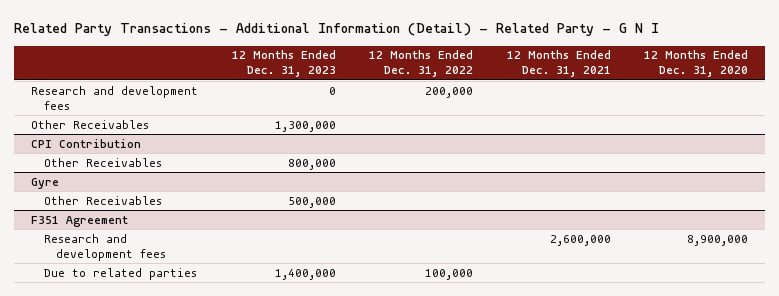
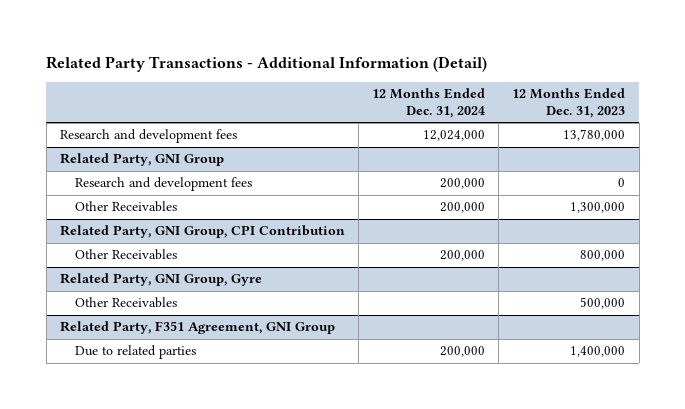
[14,23,660,37] Related Party Transactions - Additional Information (Detail) - Related Party - G N I -> [46,55,488,72] Related Party Transactions - Additional Information (Detail)
[369,50,474,78] 12 Months Ended Dec. 31, 2022 -> none
[506,50,611,78] 12 Months Ended Dec. 31, 2021 -> none
[643,50,748,78] 12 Months Ended Dec. 31, 2020 -> none
none -> [372,88,486,118] 12 Months Ended Dec. 31, 2024
none -> [59,129,237,144] Research and development fees
none -> [59,153,224,167] Related Party, GNI Group
[31,138,142,148] CPI Contribution -> none
none -> [59,225,345,239] Related Party, GNI Group, CPI Contribution
[31,177,60,189] Gyre -> none
none -> [59,273,262,287] Related Party, GNI Group, Gyre
[31,215,129,227] F351 Agreement -> none
[43,233,166,261] Research and development fees -> none
none -> [59,321,335,335] Related Party, F351 Agreement, GNI Group

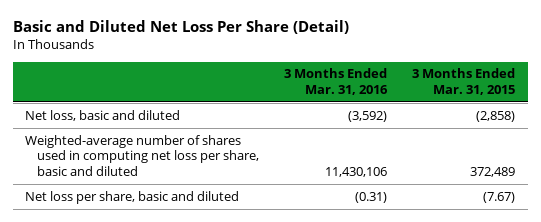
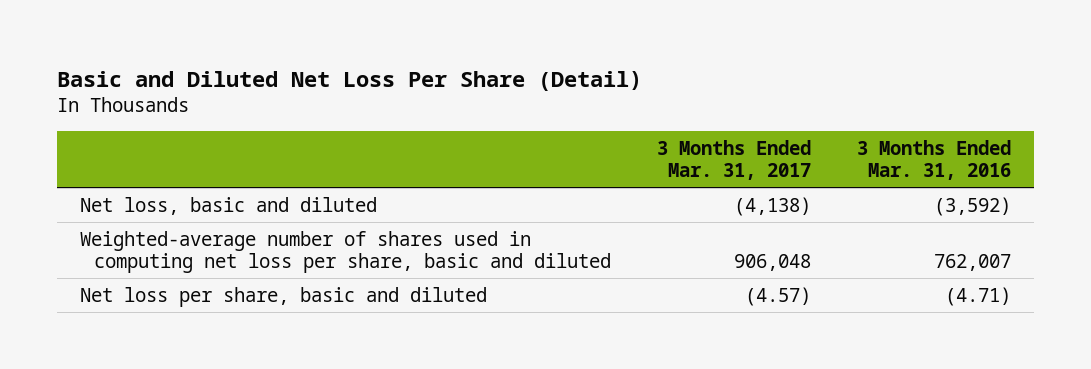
[412,68,516,95] 3 Months Ended Mar. 31, 2015 -> none
none -> [657,140,812,181] 3 Months Ended Mar. 31, 2017
[325,166,388,177] 11,430,106 -> [934,253,1012,271] 762,007
[355,191,388,203] (0.31) -> [945,286,1012,306] (4.71)

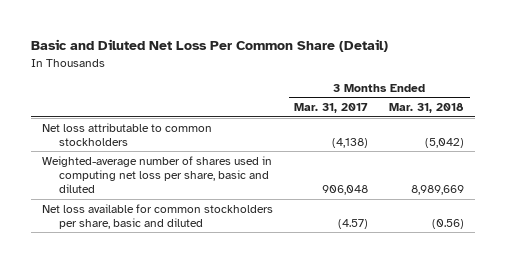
[57,70,643,91] Basic and Diluted Net Loss Per Share (Detail) -> [31,39,389,53] Basic and Diluted Net Loss Per Common Share (Detail)
[857,140,1012,181] 3 Months Ended Mar. 31, 2016 -> none
none -> [389,103,465,114] Mar. 31, 2018
[80,196,378,215] Net loss, basic and diluted -> [41,122,212,146] Net loss attributable to common stockholders
[80,286,488,307] Net loss per share, basic and diluted -> [41,203,273,229] Net loss available for common stockholders per share, basic and diluted

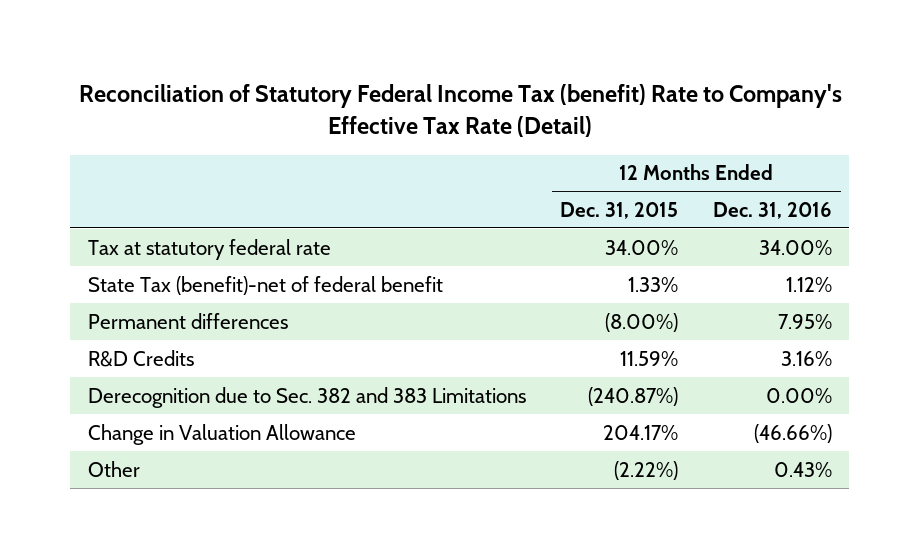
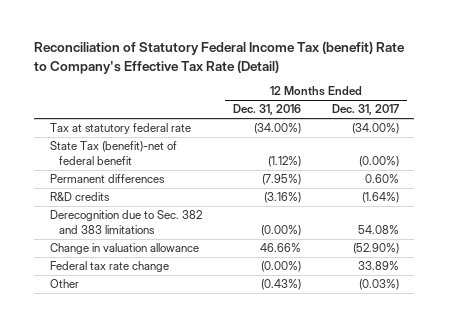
[560,201,679,219] Dec. 31, 2015 -> none
none -> [331,104,399,116] Dec. 31, 2017
[759,239,833,255] 34.00% -> [253,123,301,135] (34.00%)
[786,276,833,292] 1.12% -> [267,156,301,168] (1.12%)
[778,313,833,329] 7.95% -> [261,174,301,186] (7.95%)
[87,349,194,367] R&D Credits -> [49,192,110,202] R&D credits
[781,350,833,366] 3.16% -> [263,192,301,204] (3.16%)
[87,386,526,408] Derecognition due to Sec. 382 and 383 Limitations -> [49,210,202,235] Derecognition due to Sec. 382 and 383 limitations
[766,387,833,403] 0.00% -> [260,225,301,237] (0.00%)
[87,423,356,445] Change in Valuation Allowance -> [49,243,199,255] Change in valuation allowance
[754,423,833,443] (46.66%) -> [259,243,301,253] 46.66%
none -> [49,261,169,273] Federal tax rate change
[774,461,833,477] 0.43% -> [260,279,301,291] (0.43%)

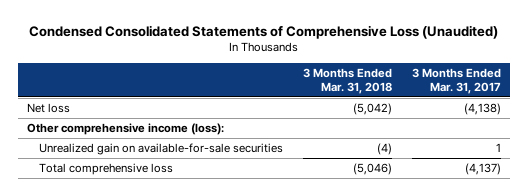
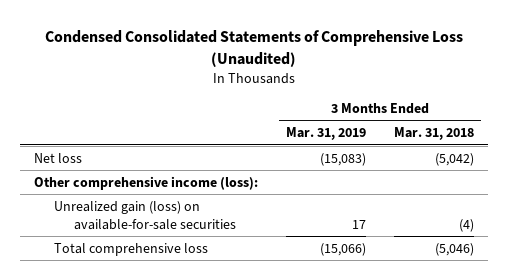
[411,67,501,94] 3 Months Ended Mar. 31, 2017 -> none
none -> [286,127,367,141] Mar. 31, 2019
[39,143,284,156] Unrealized gain on available-for-sale securities -> [54,200,237,230] Unrealized gain (loss) on available-for-sale securities

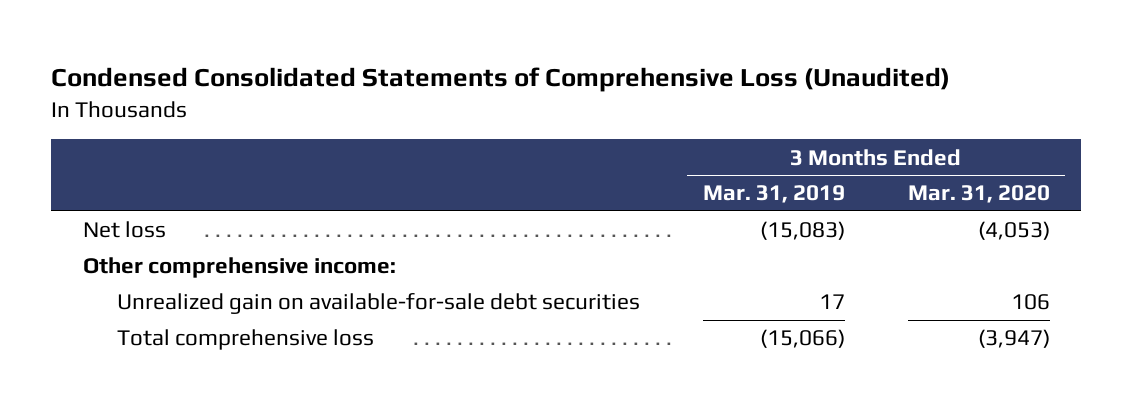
[394,127,475,141] Mar. 31, 2018 -> none
none -> [907,185,1050,204] Mar. 31, 2020
[34,175,259,190] Other comprehensive income (loss): -> [82,257,396,279] Other comprehensive income:
[54,200,237,230] Unrealized gain (loss) on available-for-sale securities -> [117,293,641,315] Unrealized gain on available-for-sale debt securities

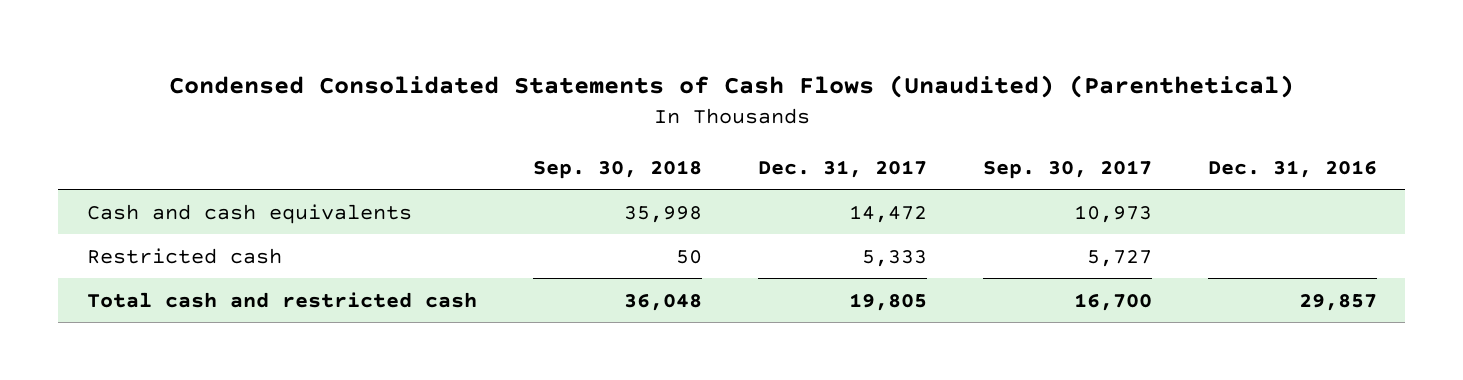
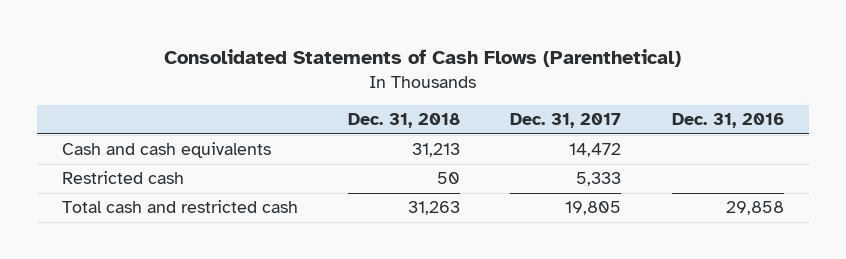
[168,74,1294,98] Condensed Consolidated Statements of Cash Flows (Unaudited) (Parenthetical) -> [163,49,681,68] Consolidated Statements of Cash Flows (Parenthetical)
[532,159,702,179] Sep. 30, 2018 -> none
[982,159,1152,179] Sep. 30, 2017 -> none
none -> [348,113,461,129] Dec. 31, 2018
[1298,293,1377,311] 29,857 -> [725,201,784,216] 29,858

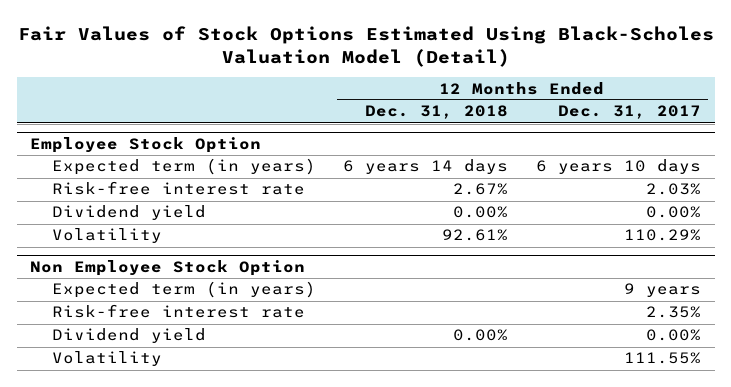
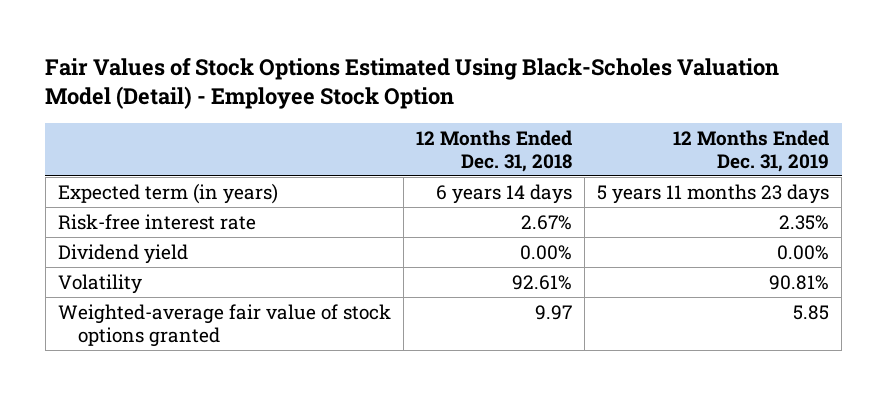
[17,25,714,67] Fair Values of Stock Options Estimated Using Black-Scholes Valuation Model (Detail) -> [45,57,780,110] Fair Values of Stock Options Estimated Using Black-Scholes Valuation Model (Detail) - Employee Stock Option
[557,105,701,120] Dec. 31, 2017 -> none
none -> [673,129,830,172] 12 Months Ended Dec. 31, 2019
[30,137,262,154] Employee Stock Option -> none
[30,260,306,277] Non Employee Stock Option -> none
[51,281,316,299] Expected term (in years) -> none
[51,304,305,319] Risk-free interest rate -> none
[51,328,206,344] Dividend yield -> none
[51,351,162,367] Volatility -> none
none -> [57,303,391,347] Weighted-average fair value of stock options granted

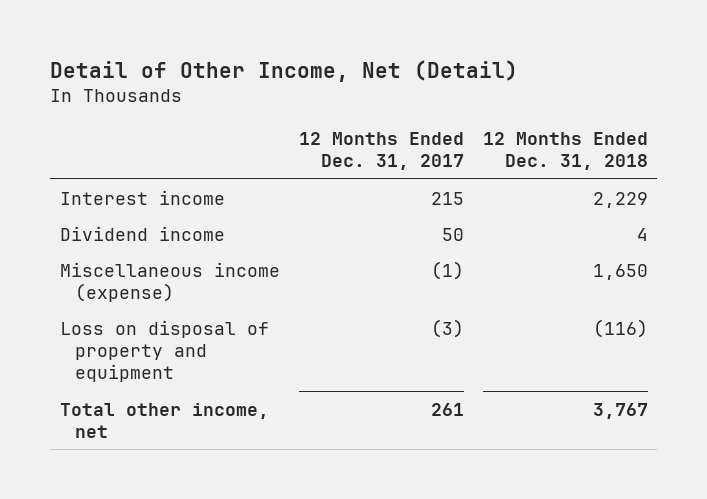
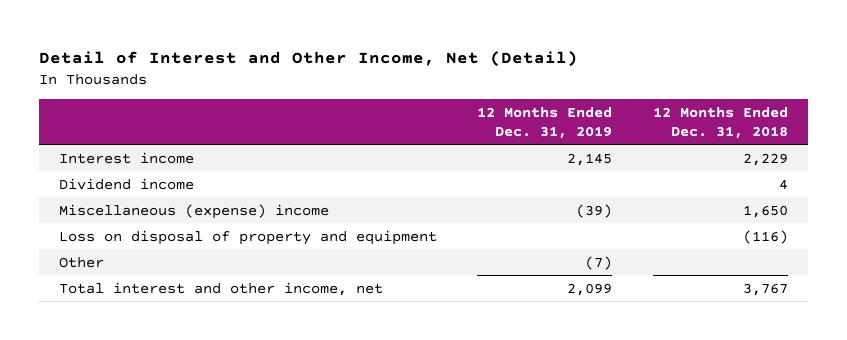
[50,60,519,83] Detail of Other Income, Net (Detail) -> [39,51,579,68] Detail of Interest and Other Income, Net (Detail)
[298,131,464,170] 12 Months Ended Dec. 31, 2017 -> none
none -> [477,106,613,139] 12 Months Ended Dec. 31, 2019
[59,261,280,302] Miscellaneous income (expense) -> [59,203,330,219] Miscellaneous (expense) income
none -> [59,256,105,268] Other
[59,402,269,438] Total other income, net -> [59,281,384,296] Total interest and other income, net

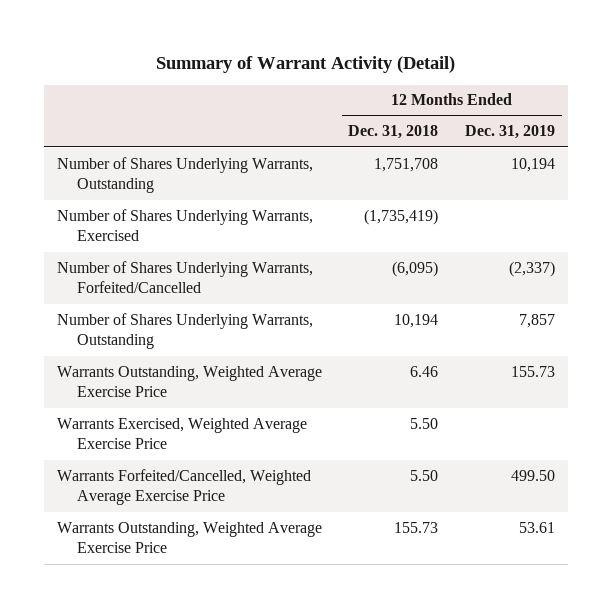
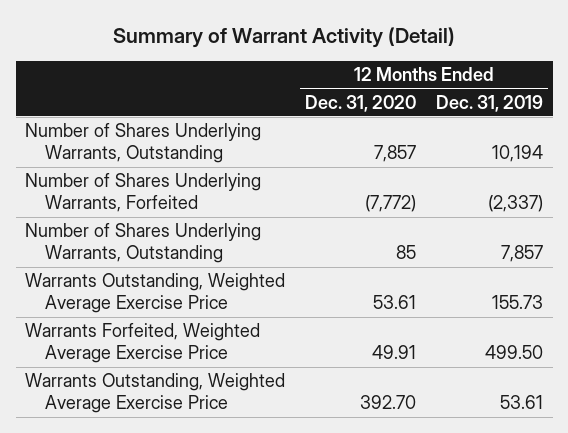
[348,125,439,140] Dec. 31, 2018 -> none
none -> [305,94,417,112] Dec. 31, 2020
[56,208,313,242] Number of Shares Underlying Warrants, Exercised -> none
[56,260,313,294] Number of Shares Underlying Warrants, Forfeited/Cancelled -> [25,173,262,213] Number of Shares Underlying Warrants, Forfeited
[56,417,307,450] Warrants Exercised, Weighted Average Exercise Price -> none
[56,468,311,506] Warrants Forfeited/Cancelled, Weighted Average Exercise Price -> [25,323,261,364] Warrants Forfeited, Weighted Average Exercise Price

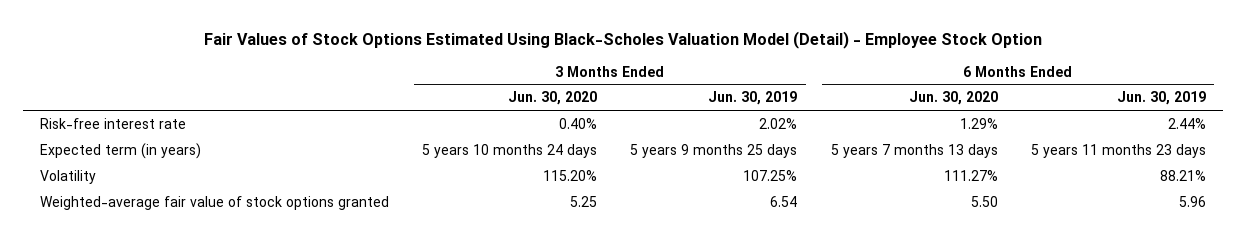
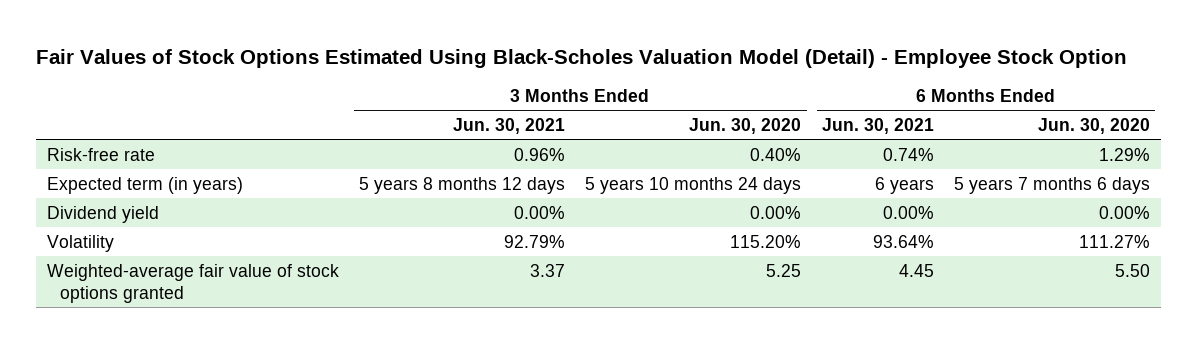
[708,91,798,106] Jun. 30, 2019 -> none
[1117,91,1207,106] Jun. 30, 2019 -> none
none -> [452,118,565,135] Jun. 30, 2021
none -> [821,118,934,135] Jun. 30, 2021
[39,117,186,129] Risk-free interest rate -> [46,147,155,161] Risk-free rate
[830,143,998,158] 5 years 7 months 13 days -> [954,176,1151,194] 5 years 7 months 6 days
none -> [46,205,159,223] Dividend yield

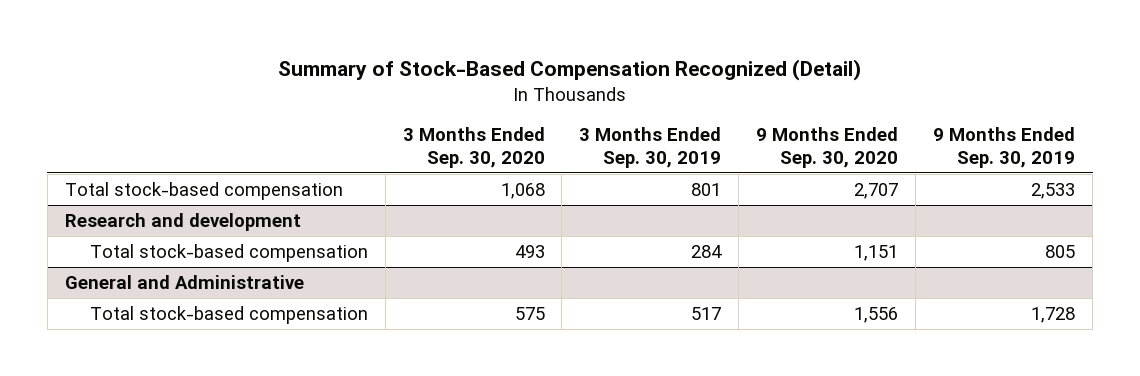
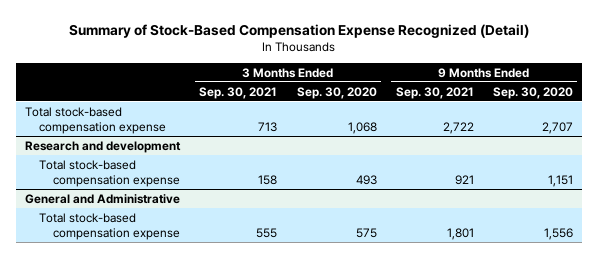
[278,58,862,81] Summary of Stock-Based Compensation Recognized (Detail) -> [69,23,530,38] Summary of Stock-Based Compensation Expense Recognized (Detail)
[579,127,722,168] 3 Months Ended Sep. 30, 2019 -> none
[933,127,1076,168] 9 Months Ended Sep. 30, 2019 -> none
none -> [199,86,278,99] Sep. 30, 2021
none -> [395,86,474,99] Sep. 30, 2021
[64,182,343,201] Total stock-based compensation -> [25,106,167,134] Total stock-based compensation expense
[89,244,368,263] Total stock-based compensation -> [39,159,180,187] Total stock-based compensation expense
[89,306,368,325] Total stock-based compensation -> [39,212,180,240] Total stock-based compensation expense

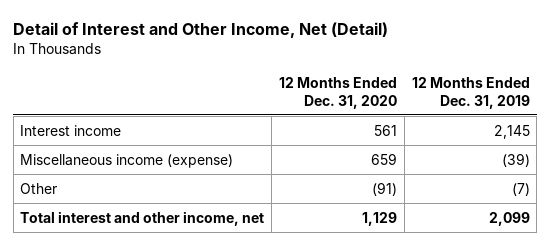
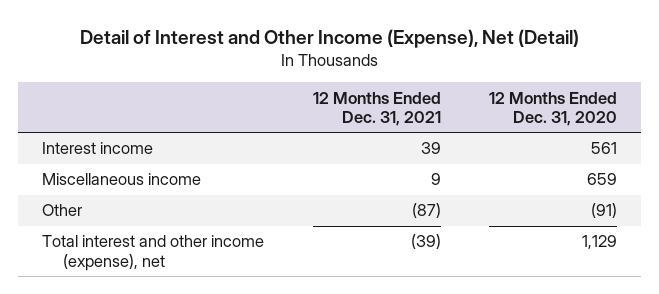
[13,22,389,39] Detail of Interest and Other Income, Net (Detail) -> [79,28,579,48] Detail of Interest and Other Income (Expense), Net (Detail)
[411,76,530,109] 12 Months Ended Dec. 31, 2019 -> none
none -> [312,91,441,127] 12 Months Ended Dec. 31, 2021
[20,153,234,168] Miscellaneous income (expense) -> [42,173,202,186] Miscellaneous income
[20,210,265,226] Total interest and other income, net -> [42,235,265,271] Total interest and other income (expense), net

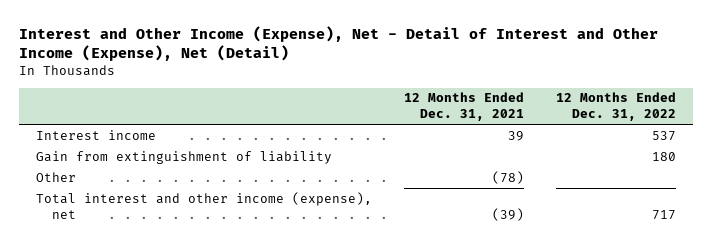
[79,28,579,48] Detail of Interest and Other Income (Expense), Net (Detail) -> [19,25,659,62] Interest and Other Income (Expense), Net - Detail of Interest and Other Income (Expense), Net (Detail)
[488,91,617,127] 12 Months Ended Dec. 31, 2020 -> none
none -> [556,92,677,122] 12 Months Ended Dec. 31, 2022
[42,173,202,186] Miscellaneous income -> none
none -> [35,150,332,164] Gain from extinguishment of liability
[411,203,441,219] (87) -> [491,170,524,184] (78)

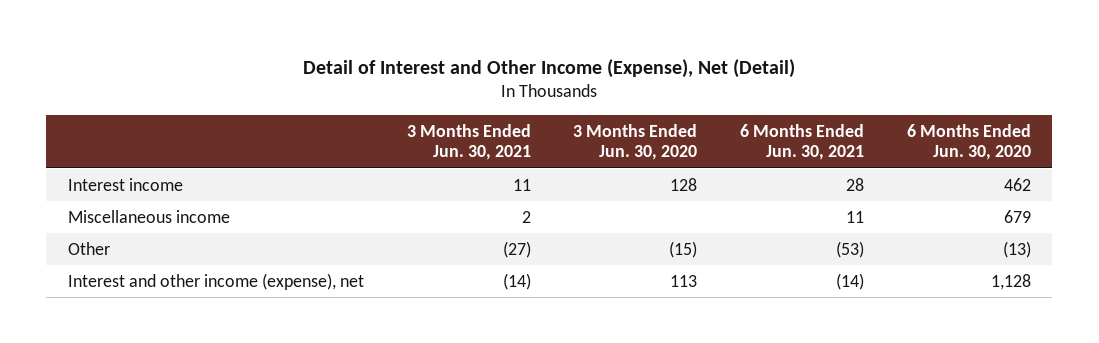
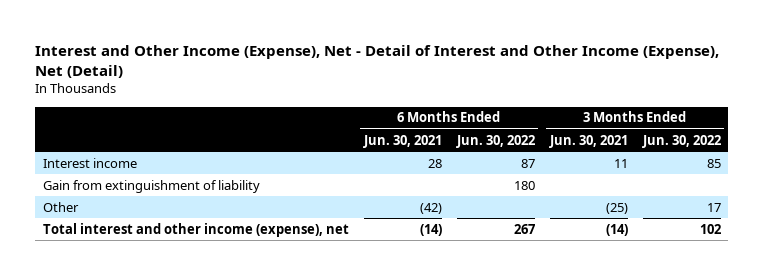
[303,58,796,78] Detail of Interest and Other Income (Expense), Net (Detail) -> [35,44,720,78] Interest and Other Income (Expense), Net - Detail of Interest and Other Income (Expense), Net (Detail)
[573,123,698,161] 3 Months Ended Jun. 30, 2020 -> none
[907,123,1032,161] 6 Months Ended Jun. 30, 2020 -> none
none -> [455,134,535,148] Jun. 30, 2022
none -> [641,134,721,148] Jun. 30, 2022
[67,209,230,223] Miscellaneous income -> none
none -> [42,179,260,193] Gain from extinguishment of liability
[502,240,531,258] (27) -> [605,202,628,214] (25)
[836,240,865,258] (53) -> [419,202,442,214] (42)
[67,272,364,290] Interest and other income (expense), net -> [42,222,349,237] Total interest and other income (expense), net

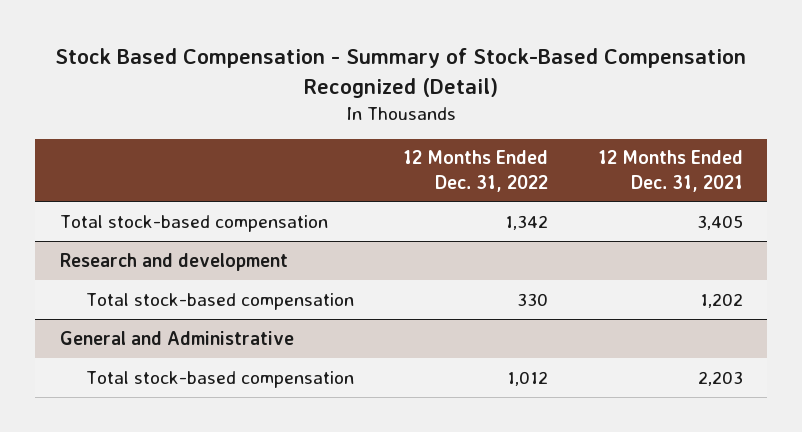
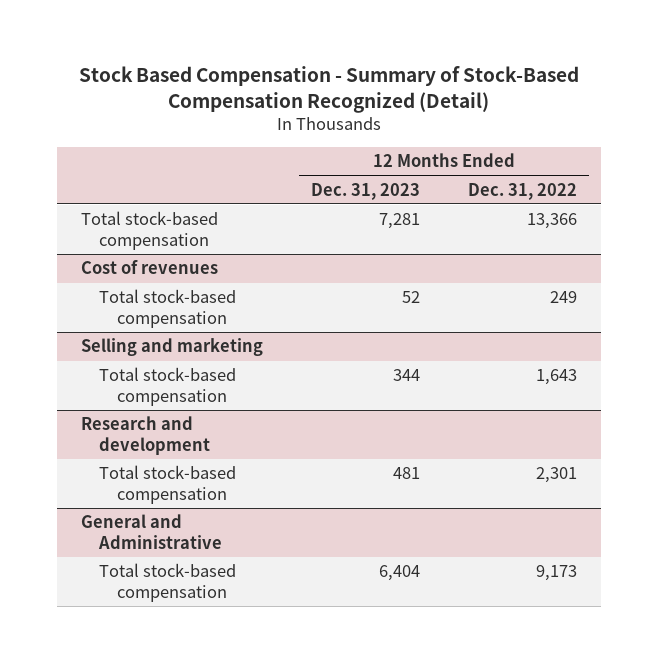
[597,150,743,192] 12 Months Ended Dec. 31, 2021 -> none
none -> [311,182,421,200] Dec. 31, 2023
[505,214,549,230] 1,342 -> [527,213,578,230] 13,366
none -> [80,260,218,275] Cost of revenues
none -> [98,289,236,328] Total stock-based compensation
none -> [80,338,263,357] Selling and marketing
none -> [98,367,236,406] Total stock-based compensation
[517,292,549,306] 330 -> [536,467,578,484] 2,301
[507,370,549,386] 1,012 -> [536,565,578,582] 9,173

